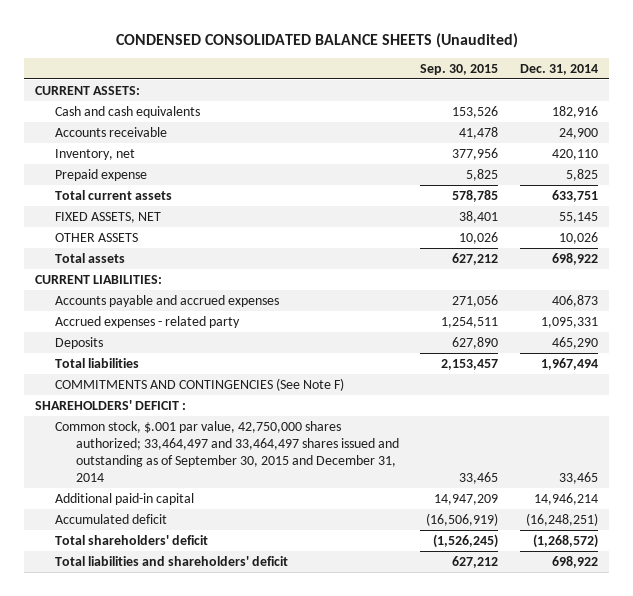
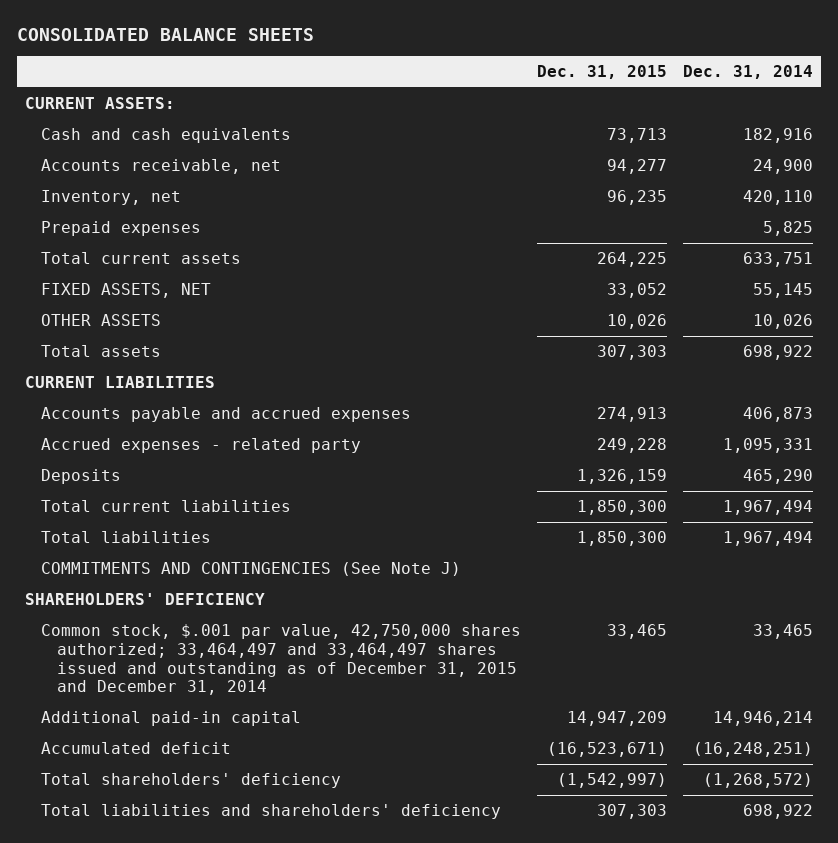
[115,32,518,48] CONDENSED CONSOLIDATED BALANCE SHEETS (Unaudited) -> [17,28,315,42] CONSOLIDATED BALANCE SHEETS
[420,63,499,75] Sep. 30, 2015 -> none
none -> [536,65,667,80] Dec. 31, 2015
[55,126,168,137] Accounts receivable -> [41,158,282,174] Accounts receivable, net
[55,168,148,181] Prepaid expense -> [41,220,202,236] Prepaid expenses
[34,274,162,284] CURRENT LIABILITIES: -> [25,375,216,388] CURRENT LIABILITIES
none -> [41,499,292,512] Total current liabilities
[55,377,345,391] COMMITMENTS AND CONTINGENCIES (See Note F) -> [41,561,462,576] COMMITMENTS AND CONTINGENCIES (See Note J)
[34,399,186,410] SHAREHOLDERS' DEFICIT : -> [25,592,266,605] SHAREHOLDERS' DEFICIENCY
[55,420,399,482] Common stock, $.001 par value, 42,750,000 shares authorized; 33,464,497 and 33,464,497 shares issued and outstanding as of September 30, 2015 and December 31, 2014 -> [41,623,522,696] Common stock, $.001 par value, 42,750,000 shares authorized; 33,464,497 and 33,464,497 shares issued and outstanding as of December 31, 2015 and December 31, 2014
[55,534,209,545] Total shareholders' deficit -> [41,772,342,788] Total shareholders' deficiency
[55,555,289,566] Total liabilities and shareholders' deficit -> [41,803,502,819] Total liabilities and shareholders' deficiency

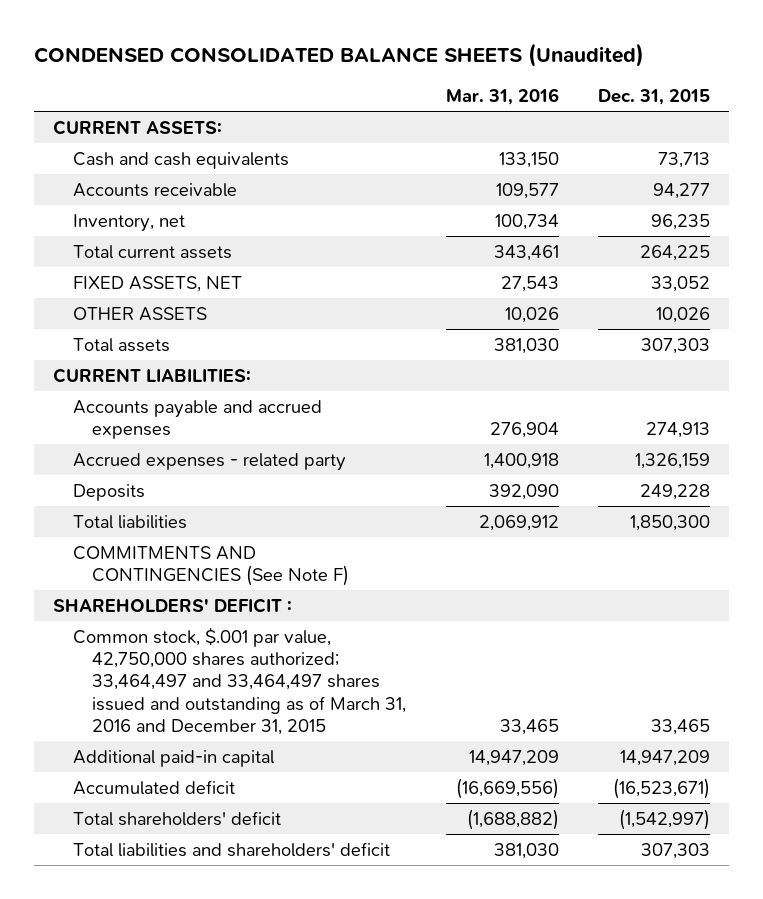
[17,28,315,42] CONSOLIDATED BALANCE SHEETS -> [33,43,644,68] CONDENSED CONSOLIDATED BALANCE SHEETS (Unaudited)
[682,65,813,80] Dec. 31, 2014 -> none
none -> [445,88,559,106] Mar. 31, 2016
[41,158,282,174] Accounts receivable, net -> [72,182,237,197] Accounts receivable
[41,220,202,236] Prepaid expenses -> none
[25,375,216,388] CURRENT LIABILITIES -> [53,367,252,383] CURRENT LIABILITIES:
[41,499,292,512] Total current liabilities -> none
[596,437,667,453] 249,228 -> [634,452,710,469] 1,326,159
[576,468,667,484] 1,326,159 -> [639,483,710,500] 249,228
[41,561,462,576] COMMITMENTS AND CONTINGENCIES (See Note J) -> [72,545,350,586] COMMITMENTS AND CONTINGENCIES (See Note F)
[25,592,266,605] SHAREHOLDERS' DEFICIENCY -> [53,597,293,613] SHAREHOLDERS' DEFICIT :
[41,623,522,696] Common stock, $.001 par value, 42,750,000 shares authorized; 33,464,497 and 33,464,497 shares issued and outstanding as of December 31, 2015 and December 31, 2014 -> [72,626,407,736] Common stock, $.001 par value, 42,750,000 shares authorized; 33,464,497 and 33,464,497 shares issued and outstanding as of March 31, 2016 and December 31, 2015
[41,772,342,788] Total shareholders' deficiency -> [72,810,281,826] Total shareholders' deficit
[41,803,502,819] Total liabilities and shareholders' deficiency -> [72,841,390,857] Total liabilities and shareholders' deficit

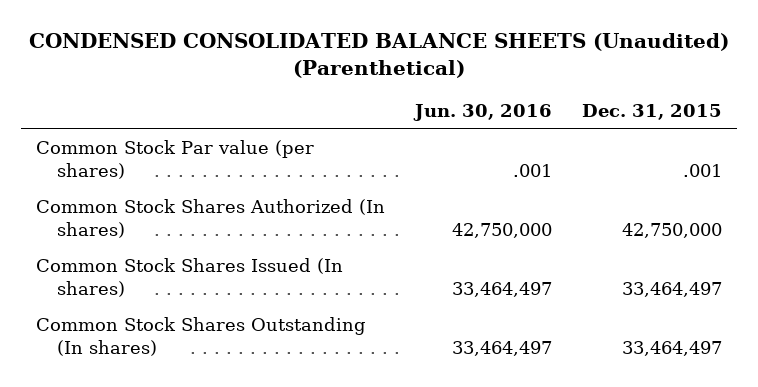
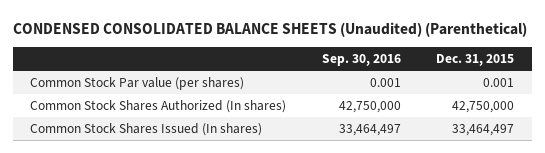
[412,104,552,122] Jun. 30, 2016 -> none
none -> [321,54,401,67] Sep. 30, 2016
[683,164,723,178] .001 -> [483,77,515,87] 0.001
[35,317,366,357] Common Stock Shares Outstanding (In shares) -> none

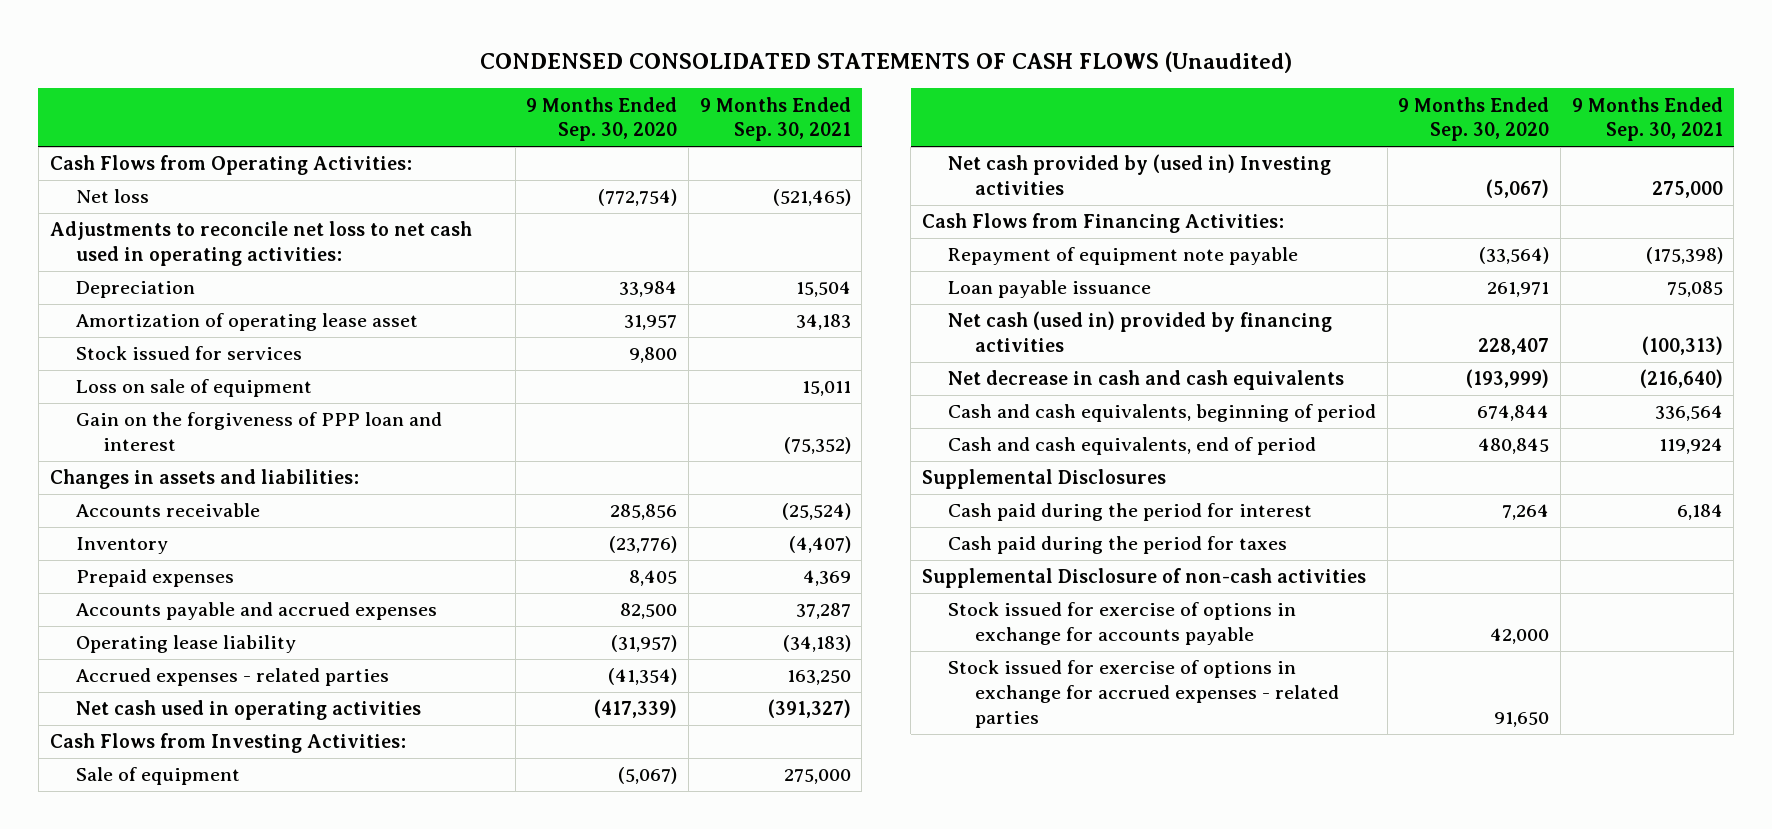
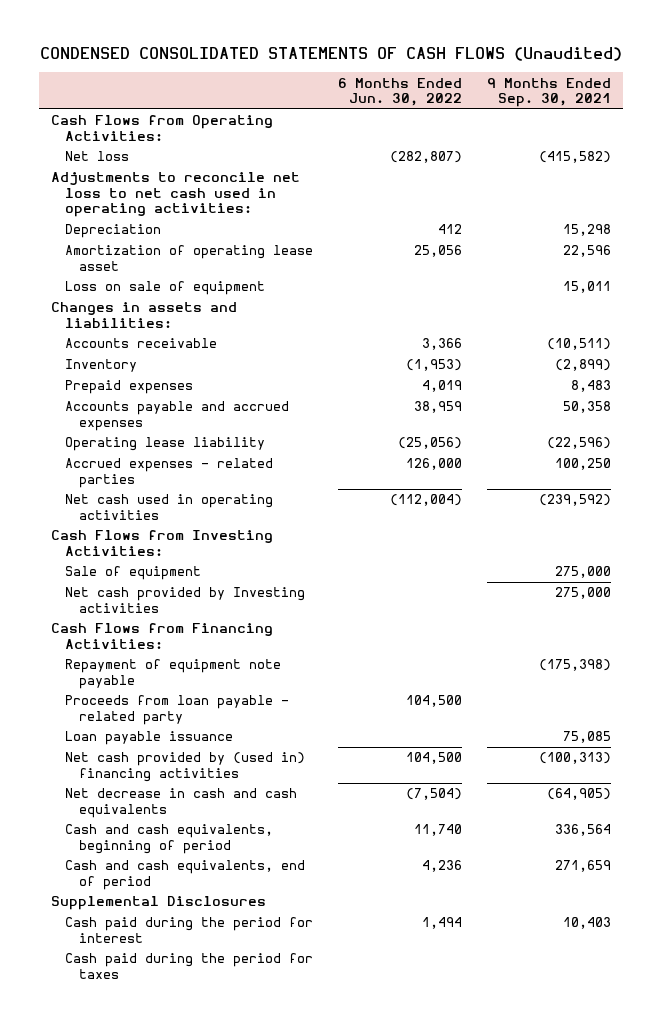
[526,96,678,142] 9 Months Ended Sep. 30, 2020 -> none
none -> [337,77,462,107] 6 Months Ended Jun. 30, 2022
[772,189,851,207] (521,465) -> [538,151,611,164] (415,582)
[76,346,303,361] Stock issued for services -> none
[795,281,851,298] 15,504 -> [562,224,611,237] 15,298
[795,314,851,331] 34,183 -> [562,245,611,258] 22,596
[76,412,443,452] Gain on the forgiveness of PPP loan and interest -> none
[781,503,851,521] (25,524) -> [546,338,611,351] (10,511)
[788,536,851,554] (4,407) -> [554,359,611,372] (2,899)
[802,570,851,587] 4,369 -> [570,380,611,393] 8,483
[795,603,851,620] 37,287 -> [562,401,611,414] 50,358
[782,635,851,653] (34,183) -> [546,437,611,450] (22,596)
[786,670,851,686] 163,250 -> [554,458,611,471] 100,250
[767,699,851,719] (391,327) -> [538,494,611,507] (239,592)
[948,154,1332,196] Net cash provided by (used in) Investing activities -> [65,587,306,613] Net cash provided by Investing activities
none -> [65,695,290,725] Proceeds from loan payable - related party
[948,311,1333,353] Net cash (used in) provided by financing activities -> [65,752,306,782] Net cash provided by (used in) financing activities
[1639,369,1723,389] (216,640) -> [546,788,611,801] (64,905)
[1658,438,1723,455] 119,924 -> [554,860,611,873] 271,659
[1676,504,1723,521] 6,184 -> [562,917,611,930] 10,403
[921,568,1366,589] Supplemental Disclosure of non-cash activities -> none
[948,602,1297,646] Stock issued for exercise of options in exchange for accounts payable -> none
[948,660,1339,728] Stock issued for exercise of options in exchange for accrued expenses - related parties -> none

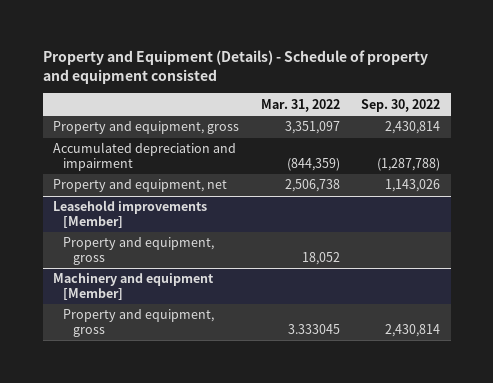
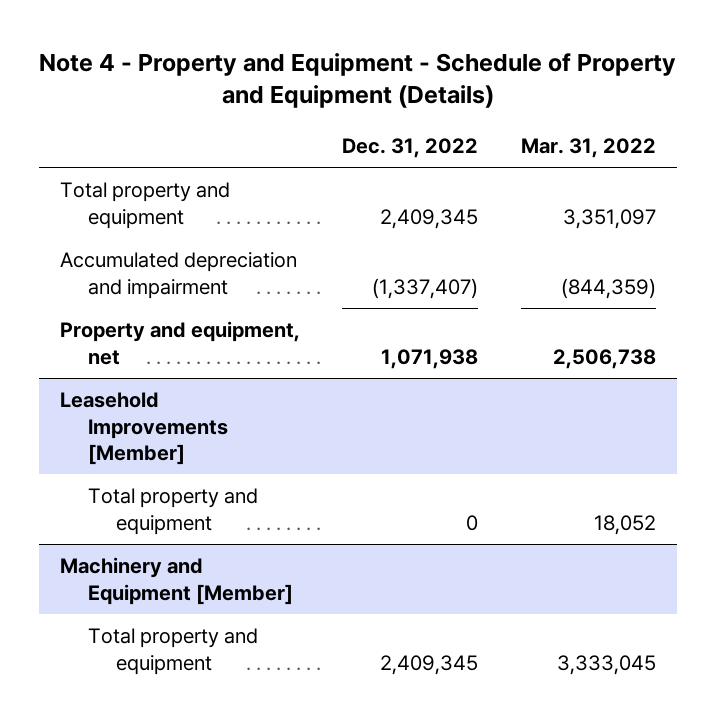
[42,49,428,84] Property and Equipment (Details) - Schedule of property and equipment consisted -> [38,53,676,109] Note 4 - Property and Equipment - Schedule of Property and Equipment (Details)
[360,98,440,112] Sep. 30, 2022 -> none
none -> [342,137,479,158] Dec. 31, 2022
[53,121,240,135] Property and equipment, gross -> [60,181,231,229] Total property and equipment
[53,200,208,228] Leasehold improvements [Member] -> [60,391,229,466] Leasehold Improvements [Member]
[63,237,215,265] Property and equipment, gross -> [88,487,259,535] Total property and equipment
[53,273,215,300] Machinery and equipment [Member] -> [60,556,294,605] Machinery and Equipment [Member]
[63,309,215,337] Property and equipment, gross -> [88,627,259,675] Total property and equipment
[287,323,340,334] 3.333045 -> [556,654,656,675] 3,333,045

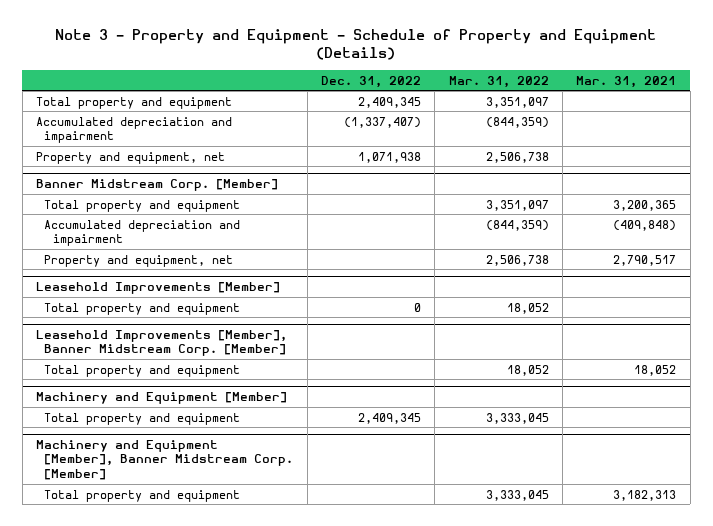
[38,53,676,109] Note 4 - Property and Equipment - Schedule of Property and Equipment (Details) -> [55,29,657,61] Note 3 - Property and Equipment - Schedule of Property and Equipment (Details)
none -> [576,75,677,88] Mar. 31, 2021
none -> [36,178,279,191] Banner Midstream Corp. [Member]
none -> [44,199,241,212] Total property and equipment
none -> [44,219,241,247] Accumulated depreciation and impairment
none -> [44,254,234,267] Property and equipment, net
none -> [36,329,288,357] Leasehold Improvements [Member], Banner Midstream Corp. [Member]
none -> [44,364,241,377] Total property and equipment
none -> [36,439,294,480] Machinery and Equipment [Member], Banner Midstream Corp. [Member]
none -> [44,489,241,502] Total property and equipment

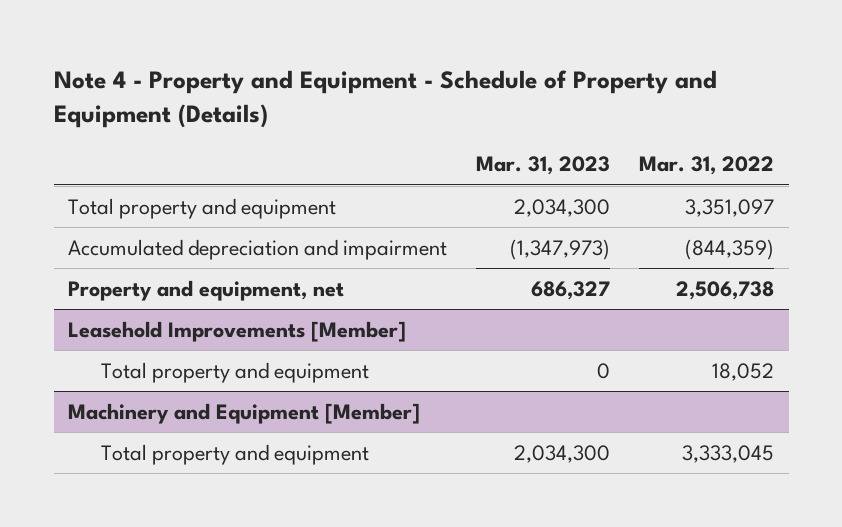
[55,29,657,61] Note 3 - Property and Equipment - Schedule of Property and Equipment (Details) -> [53,69,717,128] Note 4 - Property and Equipment - Schedule of Property and Equipment (Details)
[321,75,422,88] Dec. 31, 2022 -> none
[576,75,677,88] Mar. 31, 2021 -> none
none -> [476,156,611,176] Mar. 31, 2023
[36,178,279,191] Banner Midstream Corp. [Member] -> none
[44,199,241,212] Total property and equipment -> none
[44,219,241,247] Accumulated depreciation and impairment -> none
[44,254,234,267] Property and equipment, net -> none
[36,329,288,357] Leasehold Improvements [Member], Banner Midstream Corp. [Member] -> none
[44,364,241,377] Total property and equipment -> none
[36,439,294,480] Machinery and Equipment [Member], Banner Midstream Corp. [Member] -> none
[44,489,241,502] Total property and equipment -> none

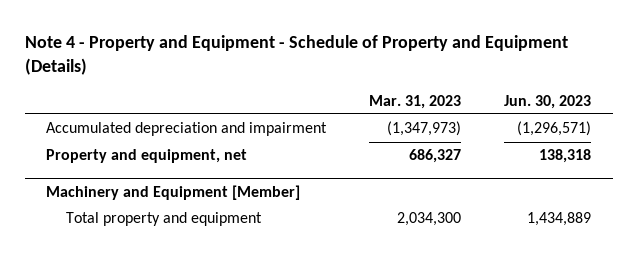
[639,156,775,176] Mar. 31, 2022 -> none
none -> [504,94,592,109] Jun. 30, 2023
[68,197,337,219] Total property and equipment -> none
[68,320,407,342] Leasehold Improvements [Member] -> none
[100,361,369,383] Total property and equipment -> none

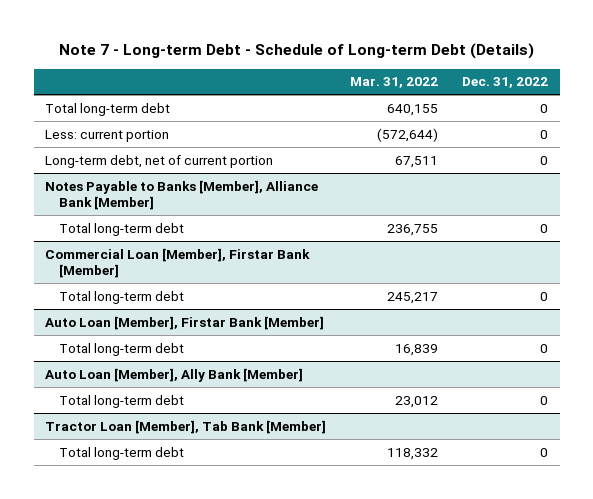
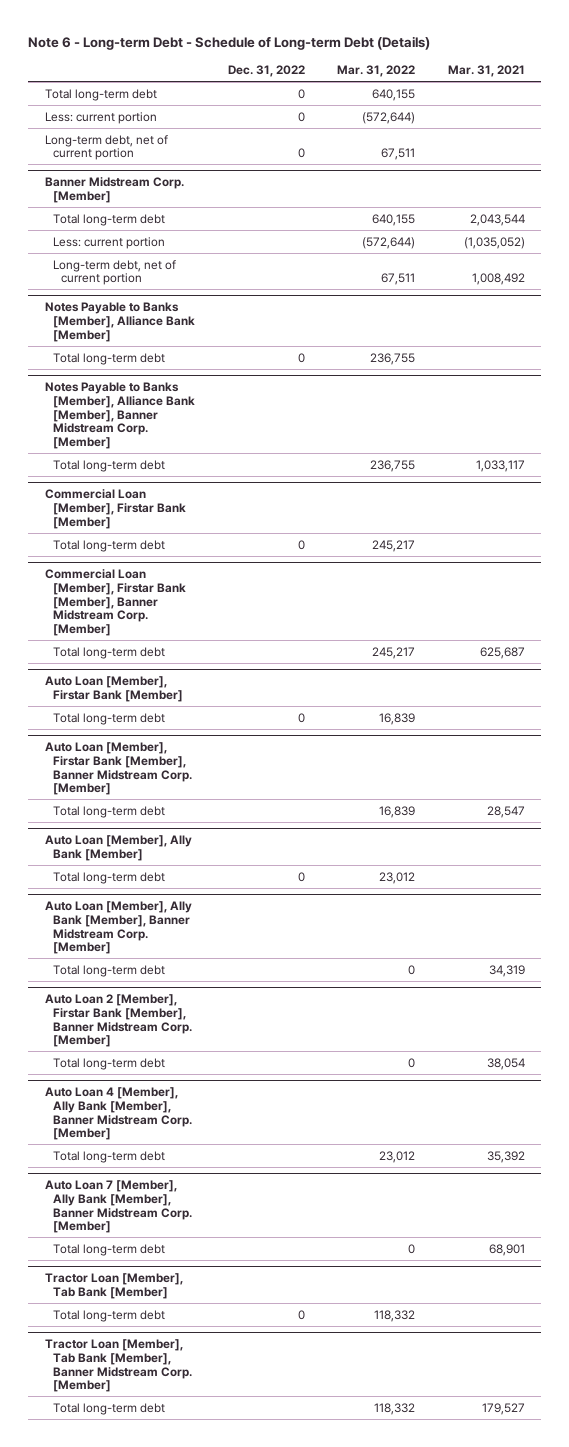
[58,42,534,59] Note 7 - Long-term Debt - Schedule of Long-term Debt (Details) -> [28,35,431,50] Note 6 - Long-term Debt - Schedule of Long-term Debt (Details)
none -> [447,65,525,78] Mar. 31, 2021
none -> [44,177,184,204] Banner Midstream Corp. [Member]
none -> [52,213,165,226] Total long-term debt
none -> [52,236,165,249] Less: current portion
none -> [52,259,176,286] Long-term debt, net of current portion
none -> [44,382,195,449] Notes Payable to Banks [Member], Alliance Bank [Member], Banner Midstream Corp. [Member]
none -> [52,459,165,472] Total long-term debt
none -> [44,569,186,636] Commercial Loan [Member], Firstar Bank [Member], Banner Midstream Corp. [Member]
none -> [52,646,165,659] Total long-term debt
none -> [44,742,192,796] Auto Loan [Member], Firstar Bank [Member], Banner Midstream Corp. [Member]
none -> [52,805,165,818] Total long-term debt
none -> [44,901,192,955] Auto Loan [Member], Ally Bank [Member], Banner Midstream Corp. [Member]
none -> [52,964,165,977] Total long-term debt
none -> [44,994,192,1048] Auto Loan 2 [Member], Firstar Bank [Member], Banner Midstream Corp. [Member]
none -> [52,1057,165,1070] Total long-term debt
none -> [44,1087,192,1141] Auto Loan 4 [Member], Ally Bank [Member], Banner Midstream Corp. [Member]
none -> [52,1150,165,1163] Total long-term debt
none -> [44,1180,192,1234] Auto Loan 7 [Member], Ally Bank [Member], Banner Midstream Corp. [Member]
none -> [52,1243,165,1256] Total long-term debt
none -> [44,1339,192,1393] Tractor Loan [Member], Tab Bank [Member], Banner Midstream Corp. [Member]
none -> [52,1402,165,1415] Total long-term debt

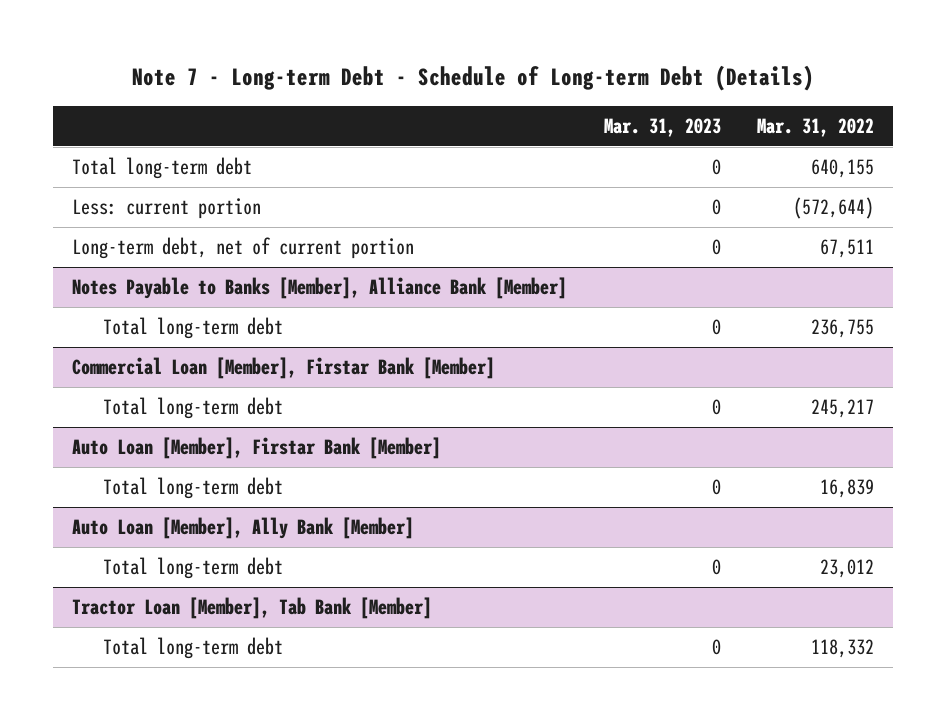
[28,35,431,50] Note 6 - Long-term Debt - Schedule of Long-term Debt (Details) -> [132,65,815,92] Note 7 - Long-term Debt - Schedule of Long-term Debt (Details)
[227,65,305,78] Dec. 31, 2022 -> none
[447,65,525,78] Mar. 31, 2021 -> none
none -> [603,117,721,137] Mar. 31, 2023
[44,177,184,204] Banner Midstream Corp. [Member] -> none
[52,213,165,226] Total long-term debt -> none
[52,236,165,249] Less: current portion -> none
[52,259,176,286] Long-term debt, net of current portion -> none
[44,382,195,449] Notes Payable to Banks [Member], Alliance Bank [Member], Banner Midstream Corp. [Member] -> none
[52,459,165,472] Total long-term debt -> none
[44,569,186,636] Commercial Loan [Member], Firstar Bank [Member], Banner Midstream Corp. [Member] -> none
[52,646,165,659] Total long-term debt -> none
[44,742,192,796] Auto Loan [Member], Firstar Bank [Member], Banner Midstream Corp. [Member] -> none
[52,805,165,818] Total long-term debt -> none
[44,901,192,955] Auto Loan [Member], Ally Bank [Member], Banner Midstream Corp. [Member] -> none
[52,964,165,977] Total long-term debt -> none
[44,994,192,1048] Auto Loan 2 [Member], Firstar Bank [Member], Banner Midstream Corp. [Member] -> none
[52,1057,165,1070] Total long-term debt -> none
[44,1087,192,1141] Auto Loan 4 [Member], Ally Bank [Member], Banner Midstream Corp. [Member] -> none
[52,1150,165,1163] Total long-term debt -> none
[44,1180,192,1234] Auto Loan 7 [Member], Ally Bank [Member], Banner Midstream Corp. [Member] -> none
[52,1243,165,1256] Total long-term debt -> none
[44,1339,192,1393] Tractor Loan [Member], Tab Bank [Member], Banner Midstream Corp. [Member] -> none
[52,1402,165,1415] Total long-term debt -> none

